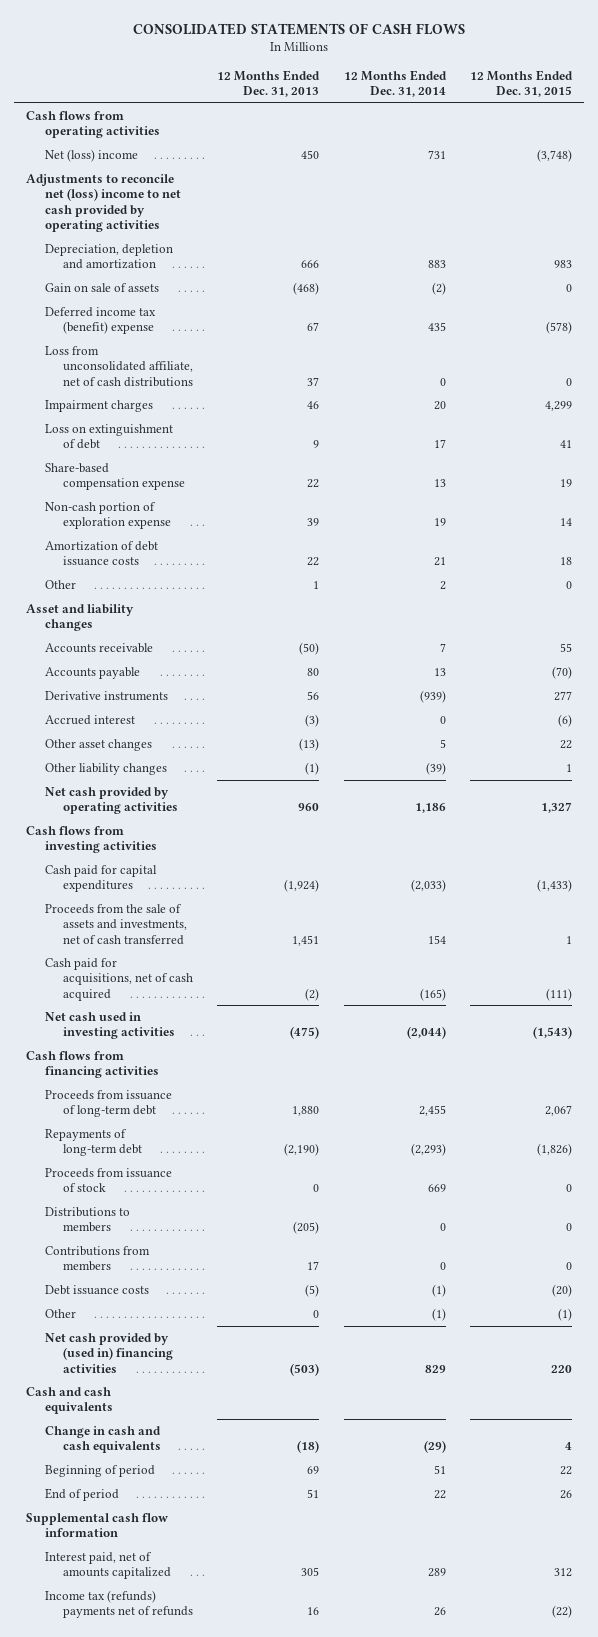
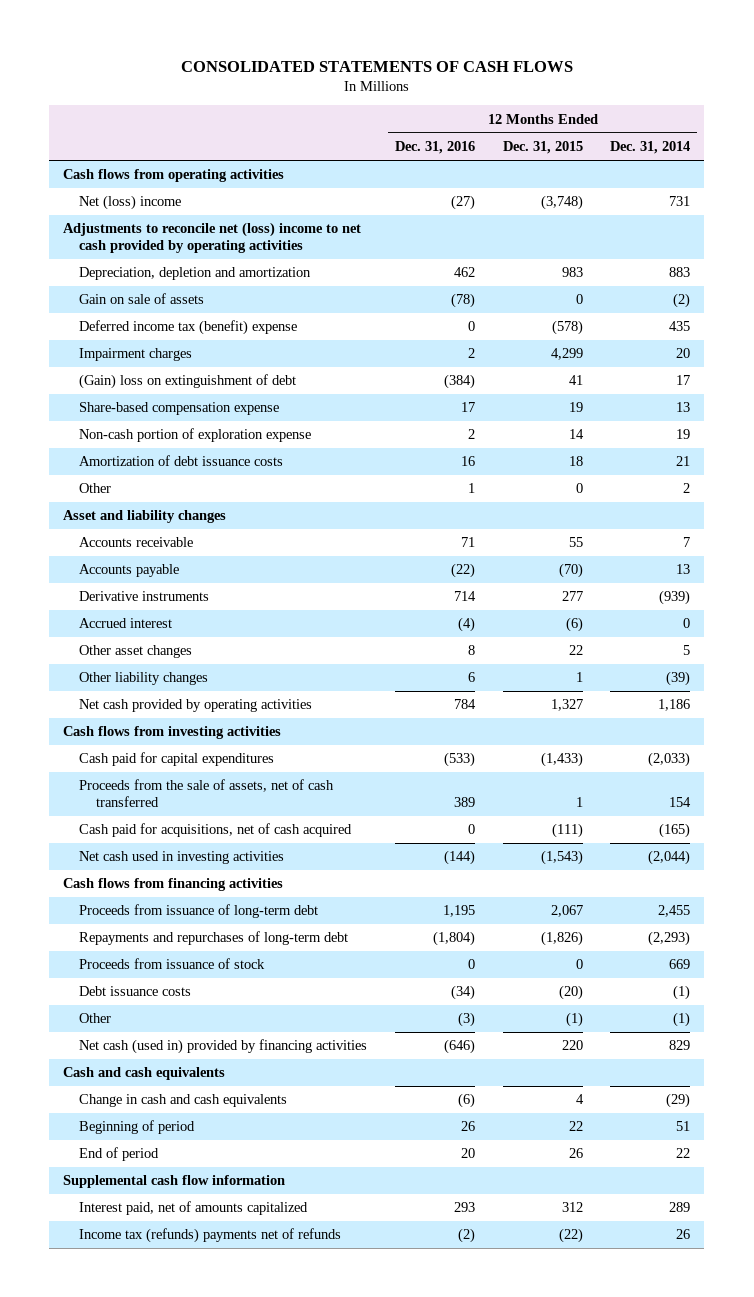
[217,69,321,98] 12 Months Ended Dec. 31, 2013 -> none
none -> [395,141,476,155] Dec. 31, 2016
[44,345,194,387] Loss from unconsolidated affiliate, net of cash distributions -> none
[44,423,173,450] Loss on extinguishment of debt -> [79,374,297,390] (Gain) loss on extinguishment of debt
[44,903,188,945] Proceeds from the sale of assets and investments, net of cash transferred -> [79,779,335,808] Proceeds from the sale of assets, net of cash transferred
[44,1128,143,1157] Repayments of long-term debt -> [79,931,349,946] Repayments and repurchases of long-term debt
[44,1206,130,1233] Distributions to members -> none
[44,1245,150,1272] Contributions from members -> none
[44,1332,174,1373] Net cash provided by (used in) financing activities -> [79,1039,368,1055] Net cash (used in) provided by financing activities

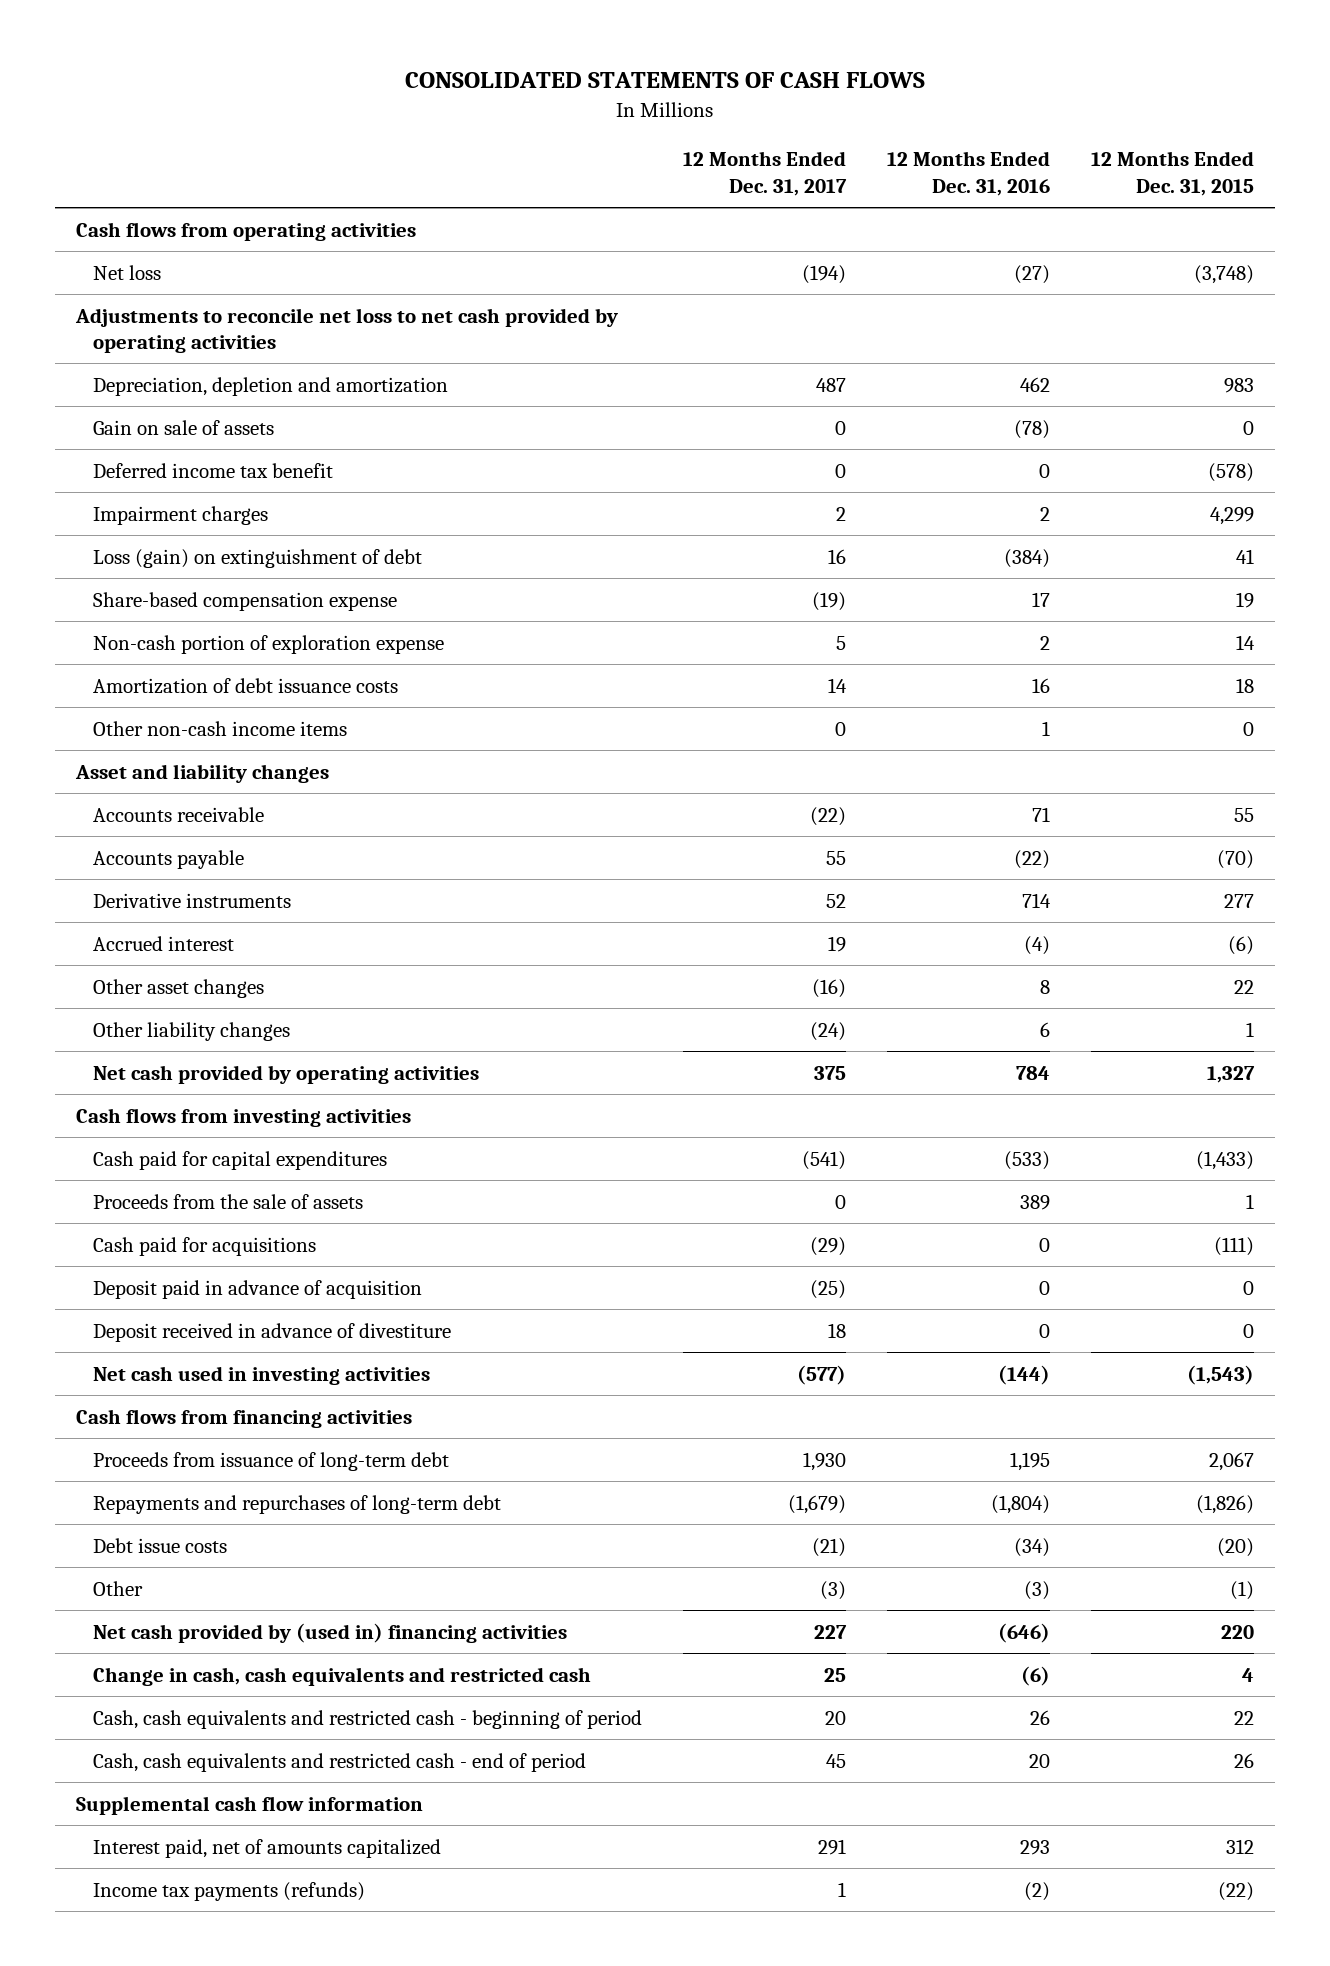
[610,141,691,155] Dec. 31, 2014 -> none
none -> [683,151,848,197] 12 Months Ended Dec. 31, 2017
[79,195,182,211] Net (loss) income -> [93,264,162,280] Net loss
[63,222,362,254] Adjustments to reconcile net (loss) income to net cash provided by operating activities -> [74,307,618,354] Adjustments to reconcile net loss to net cash provided by operating activities
[79,320,298,336] Deferred income tax (benefit) expense -> [93,462,334,478] Deferred income tax benefit
[79,374,297,390] (Gain) loss on extinguishment of debt -> [93,548,423,568] Loss (gain) on extinguishment of debt
[79,483,112,494] Other -> [93,720,348,736] Other non-cash income items
[79,779,335,808] Proceeds from the sale of assets, net of cash transferred -> [93,1193,364,1209] Proceeds from the sale of assets
[79,823,353,838] Cash paid for acquisitions, net of cash acquired -> [93,1236,317,1256] Cash paid for acquisitions
none -> [93,1279,423,1299] Deposit paid in advance of acquisition
none -> [93,1322,452,1342] Deposit received in advance of divestiture
[79,958,266,970] Proceeds from issuance of stock -> none
[79,986,192,997] Debt issuance costs -> [93,1537,228,1553] Debt issue costs
[63,1067,226,1081] Cash and cash equivalents -> none
[79,1039,368,1055] Net cash (used in) provided by financing activities -> [93,1622,568,1643] Net cash provided by (used in) financing activities
[79,1094,288,1108] Change in cash and cash equivalents -> [93,1666,592,1686] Change in cash, cash equivalents and restricted cash
[79,1120,196,1135] Beginning of period -> [93,1709,643,1729] Cash, cash equivalents and restricted cash - beginning of period
[79,1147,160,1162] End of period -> [93,1752,587,1772] Cash, cash equivalents and restricted cash - end of period
[79,1228,342,1244] Income tax (refunds) payments net of refunds -> [93,1881,366,1901] Income tax payments (refunds)

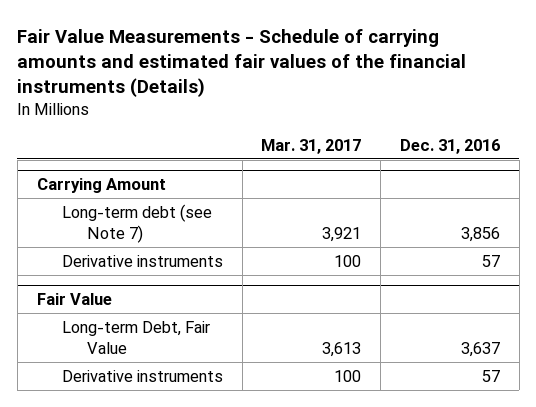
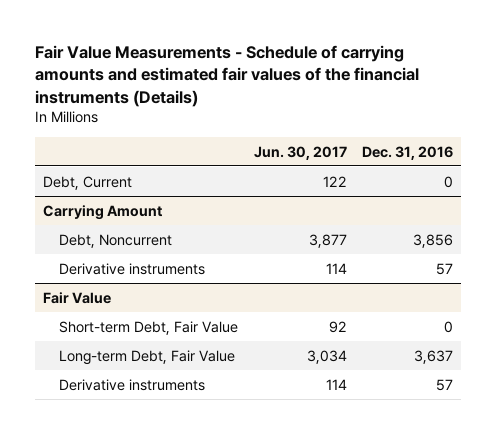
[261,138,362,154] Mar. 31, 2017 -> none
none -> [253,145,347,160] Jun. 30, 2017
none -> [43,175,133,190] Debt, Current
[61,203,212,243] Long-term debt (see Note 7) -> [59,233,173,248] Debt, Noncurrent
none -> [59,320,239,335] Short-term Debt, Fair Value

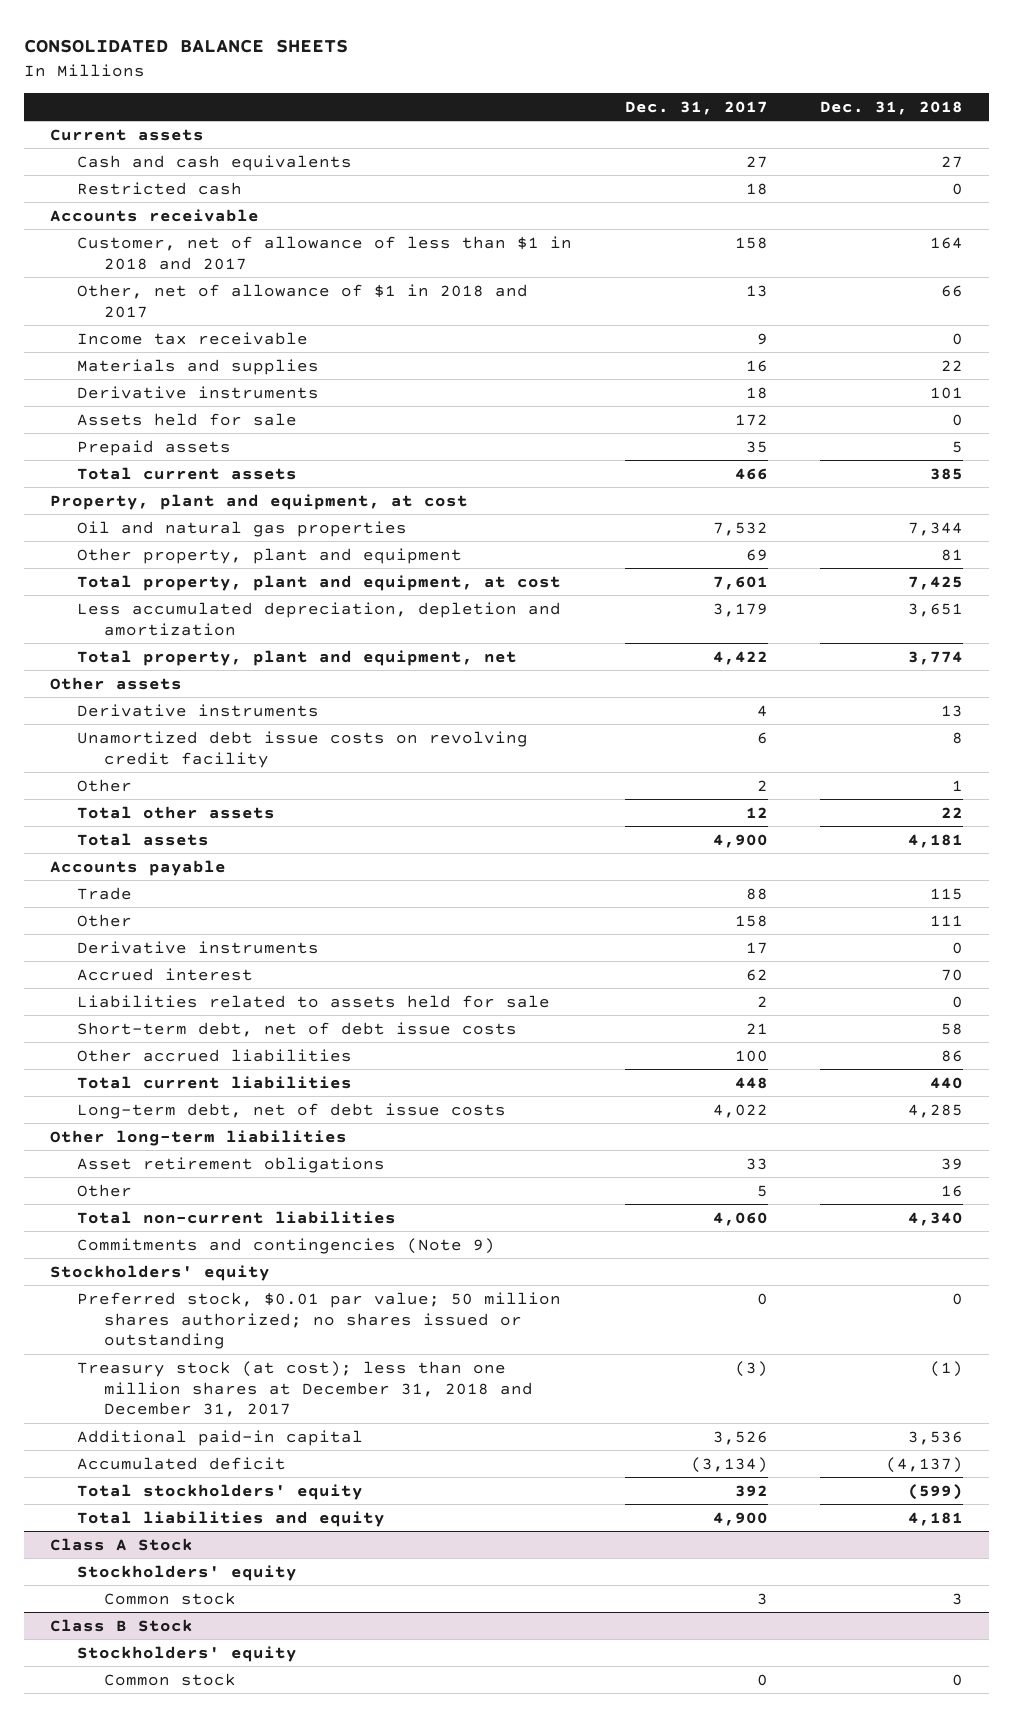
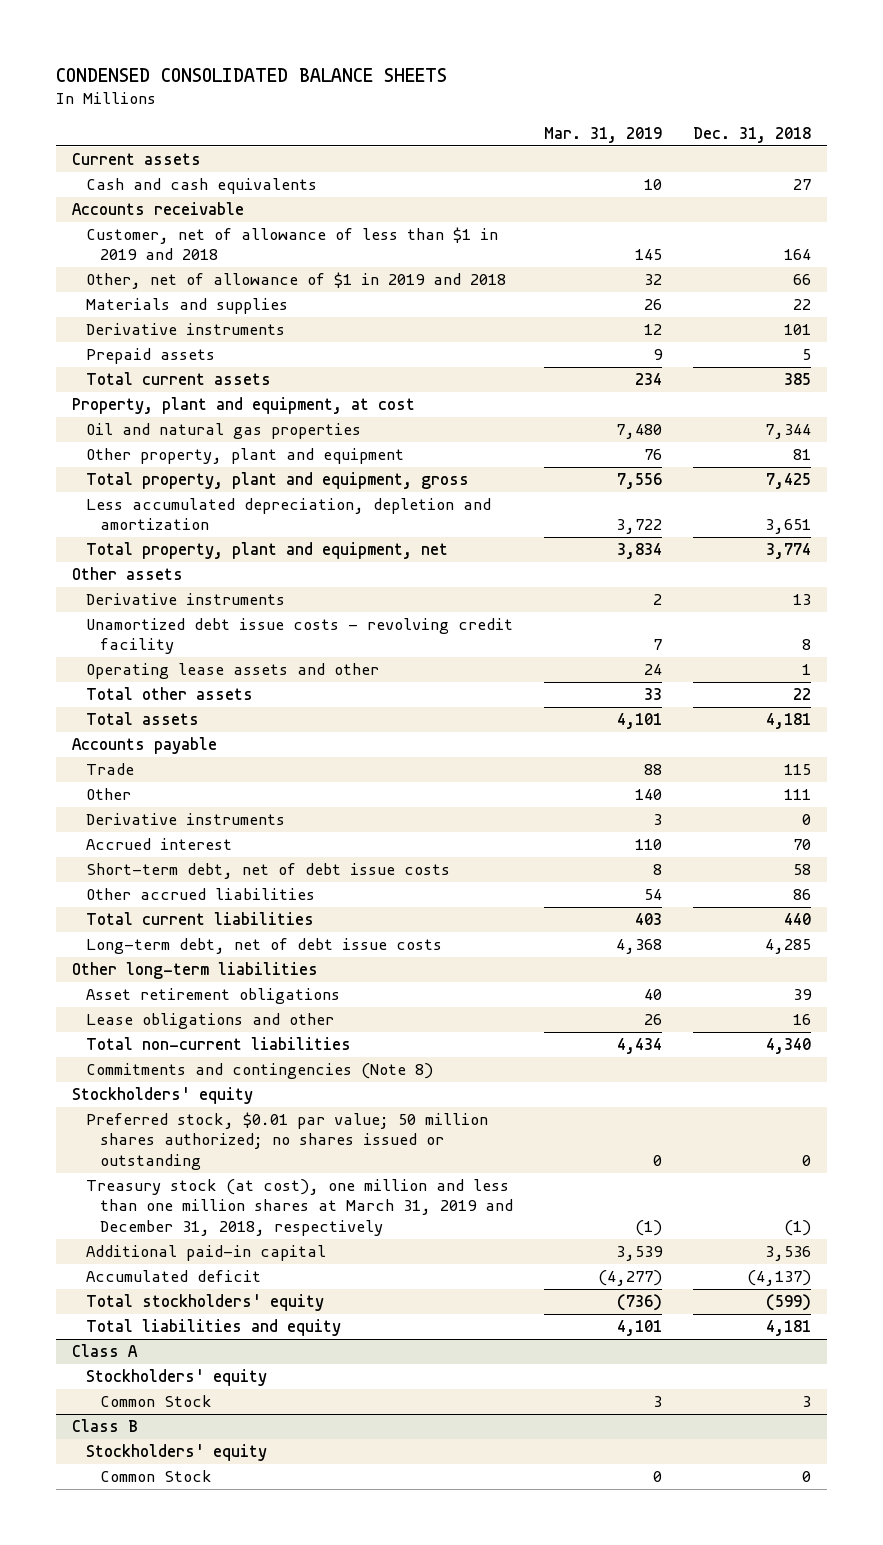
[24,38,349,53] CONSOLIDATED BALANCE SHEETS -> [56,67,448,82] CONDENSED CONSOLIDATED BALANCE SHEETS
[624,101,768,116] Dec. 31, 2017 -> none
none -> [543,126,662,143] Mar. 31, 2019
[77,181,243,195] Restricted cash -> none
[77,331,309,345] Income tax receivable -> none
[77,235,573,270] Customer, net of allowance of less than $1 in 2018 and 2017 -> [85,227,498,261] Customer, net of allowance of less than $1 in 2019 and 2018
[77,283,529,318] Other, net of allowance of $1 in 2018 and 2017 -> [85,272,506,290] Other, net of allowance of $1 in 2019 and 2018
[77,412,298,426] Assets held for sale -> none
[77,574,562,591] Total property, plant and equipment, at cost -> [85,472,469,490] Total property, plant and equipment, gross
[77,730,529,768] Unamortized debt issue costs on revolving credit facility -> [85,618,513,655] Unamortized debt issue costs - revolving credit facility
[77,778,133,792] Other -> [85,663,379,680] Operating lease assets and other
[77,994,551,1008] Liabilities related to assets held for sale -> none
[77,1183,133,1197] Other -> [85,1013,334,1030] Lease obligations and other
[77,1237,496,1254] Commitments and contingencies (Note 9) -> [85,1063,433,1080] Commitments and contingencies (Note 8)
[77,1360,534,1418] Treasury stock (at cost); less than one million shares at December 31, 2018 and December 31, 2017 -> [85,1179,513,1236] Treasury stock (at cost), one million and less than one million shares at March 31, 2019 and December 31, 2018, respectively
[50,1537,194,1551] Class A Stock -> [71,1344,138,1358] Class A
[104,1591,237,1605] Common stock -> [99,1395,212,1408] Common Stock
[50,1618,194,1632] Class B Stock -> [71,1419,138,1433] Class B
[104,1672,237,1686] Common stock -> [99,1470,212,1483] Common Stock

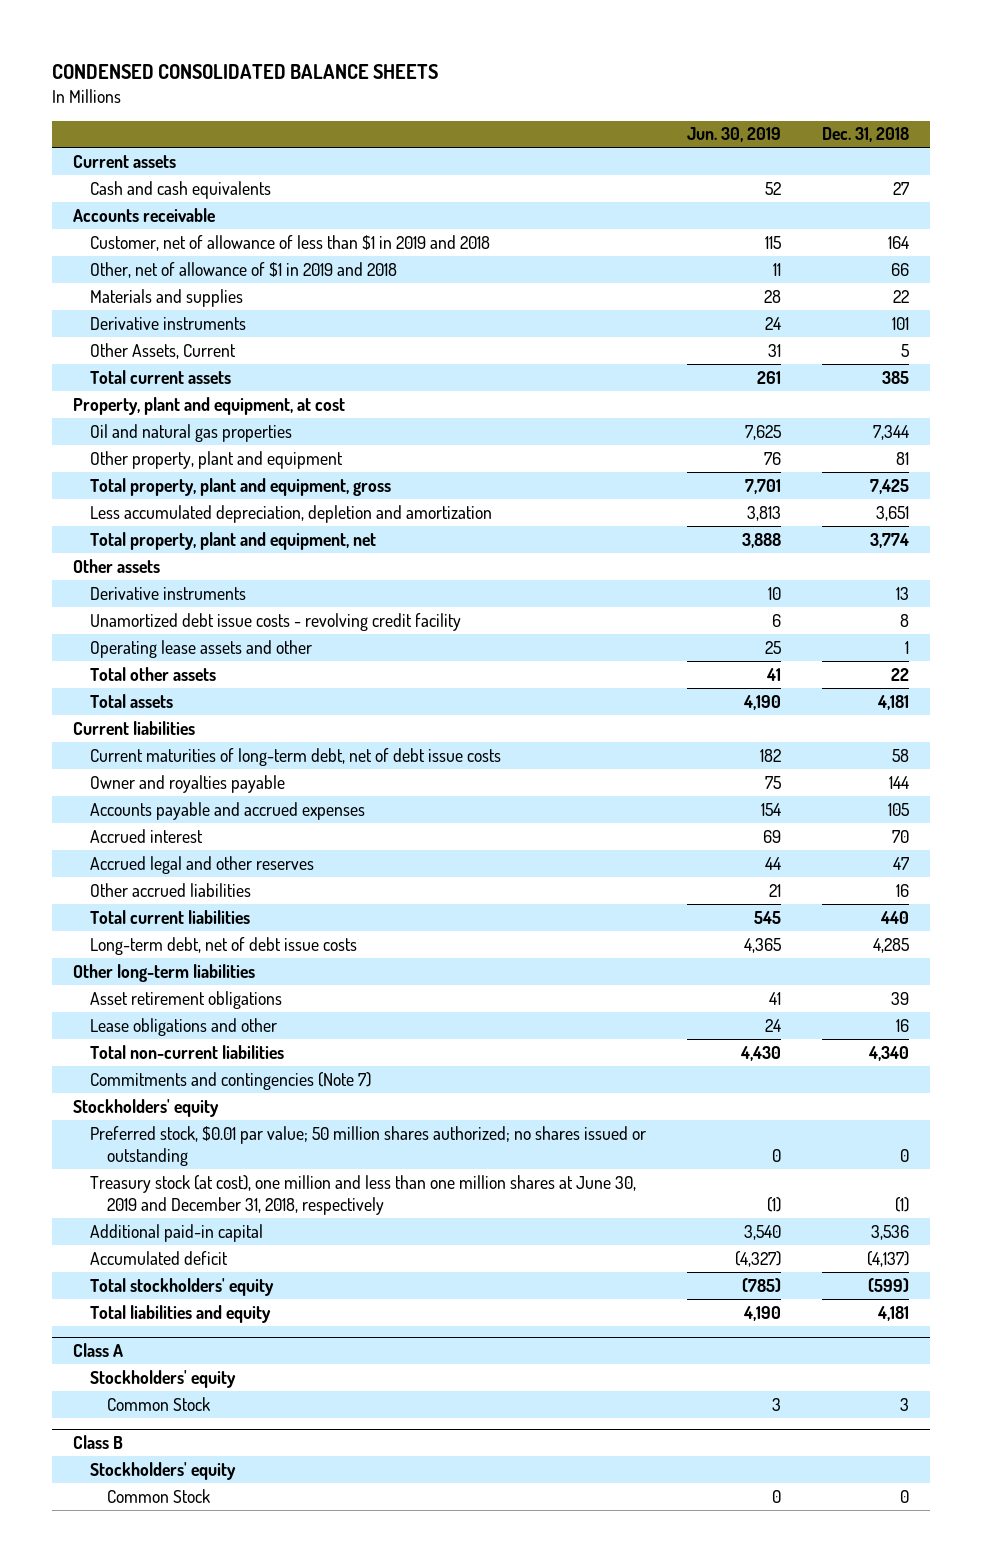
[543,126,662,143] Mar. 31, 2019 -> none
none -> [687,127,782,143] Jun. 30, 2019
[85,348,215,365] Prepaid assets -> none
none -> [89,342,236,359] Other Assets, Current
[71,737,217,755] Accounts payable -> none
[85,763,134,776] Trade -> none
[85,788,131,801] Other -> none
[85,813,285,826] Derivative instruments -> none
none -> [72,720,195,735] Current liabilities
none -> [89,747,501,766] Current maturities of long-term debt, net of debt issue costs
none -> [89,774,285,793] Owner and royalties payable
none -> [89,801,365,820] Accounts payable and accrued expenses
[85,863,450,880] Short-term debt, net of debt issue costs -> none
none -> [89,855,314,874] Accrued legal and other reserves
[793,889,812,901] 86 -> [896,883,910,897] 16
[85,1063,433,1080] Commitments and contingencies (Note 8) -> [89,1071,371,1090] Commitments and contingencies (Note 7)
[85,1179,513,1236] Treasury stock (at cost), one million and less than one million shares at March 31, 2019 and December 31, 2018, respectively -> [89,1174,636,1216] Treasury stock (at cost), one million and less than one million shares at June 30, 2019 and December 31, 2018, respectively

